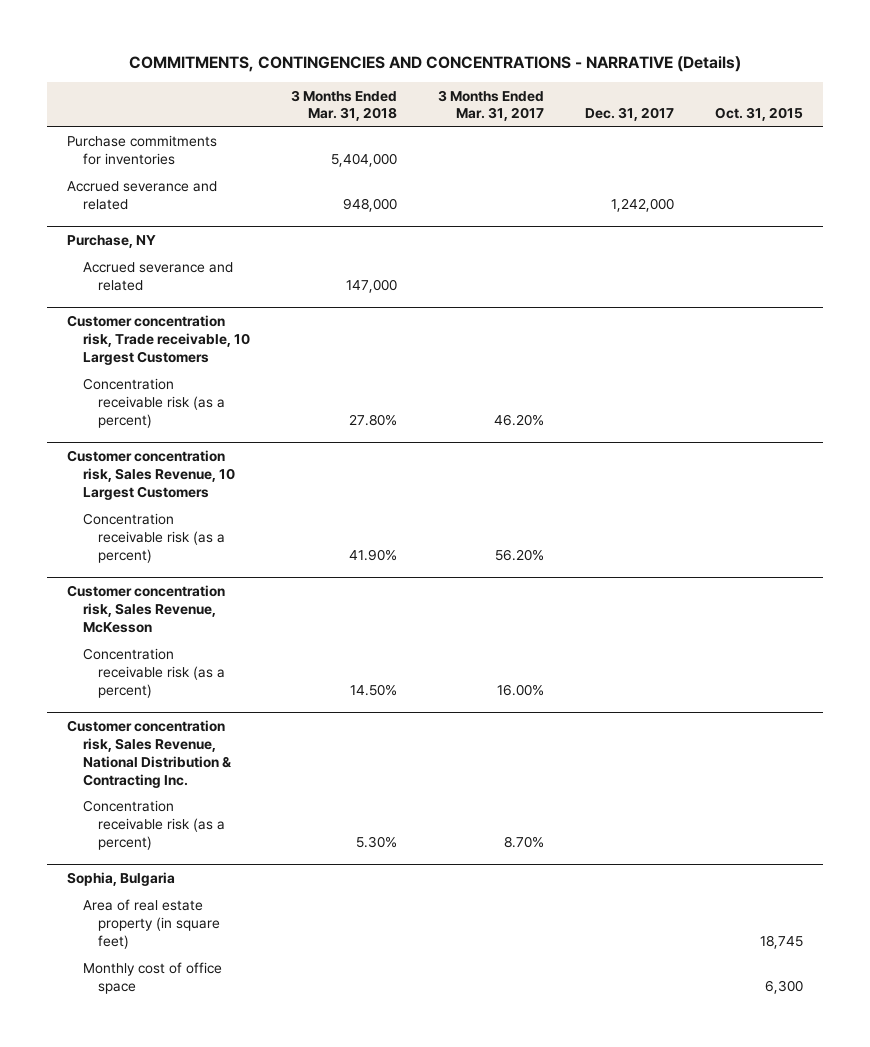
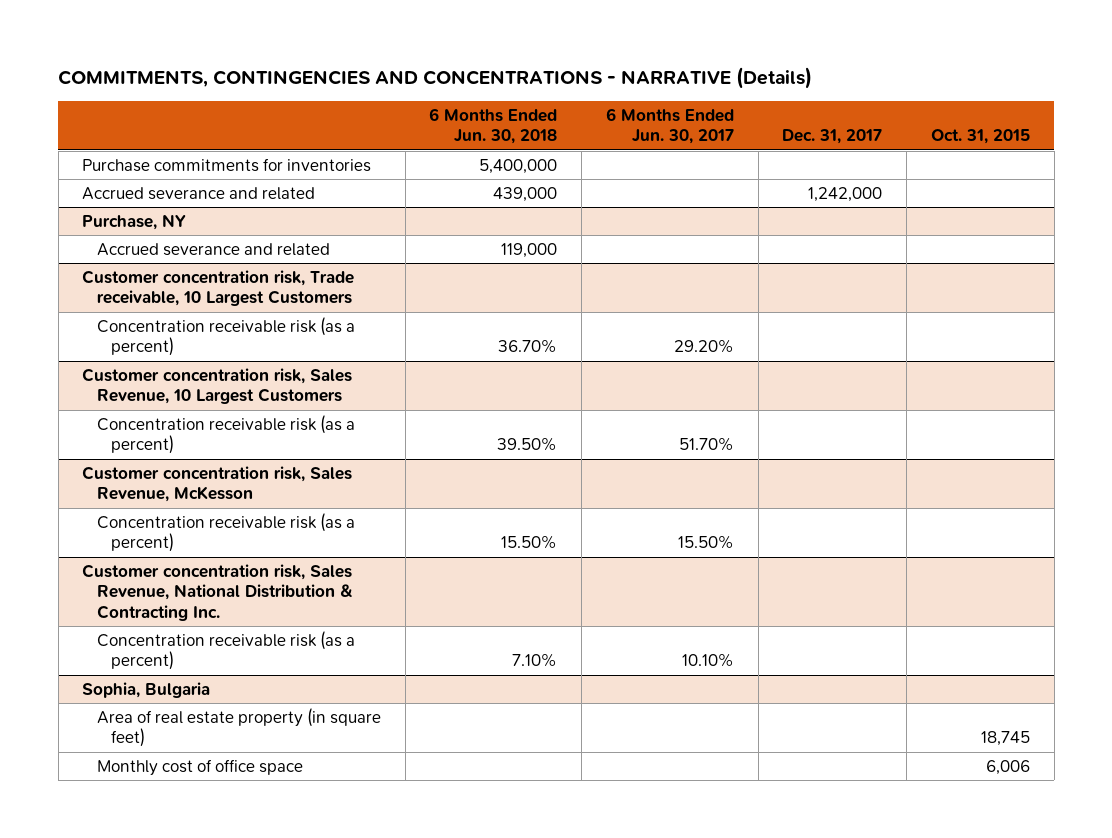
[290,89,397,122] 3 Months Ended Mar. 31, 2018 -> none
[437,89,544,122] 3 Months Ended Mar. 31, 2017 -> none
none -> [429,107,558,145] 6 Months Ended Jun. 30, 2018
none -> [605,107,734,145] 6 Months Ended Jun. 30, 2017
[764,980,803,995] 6,300 -> [985,759,1030,775] 6,006

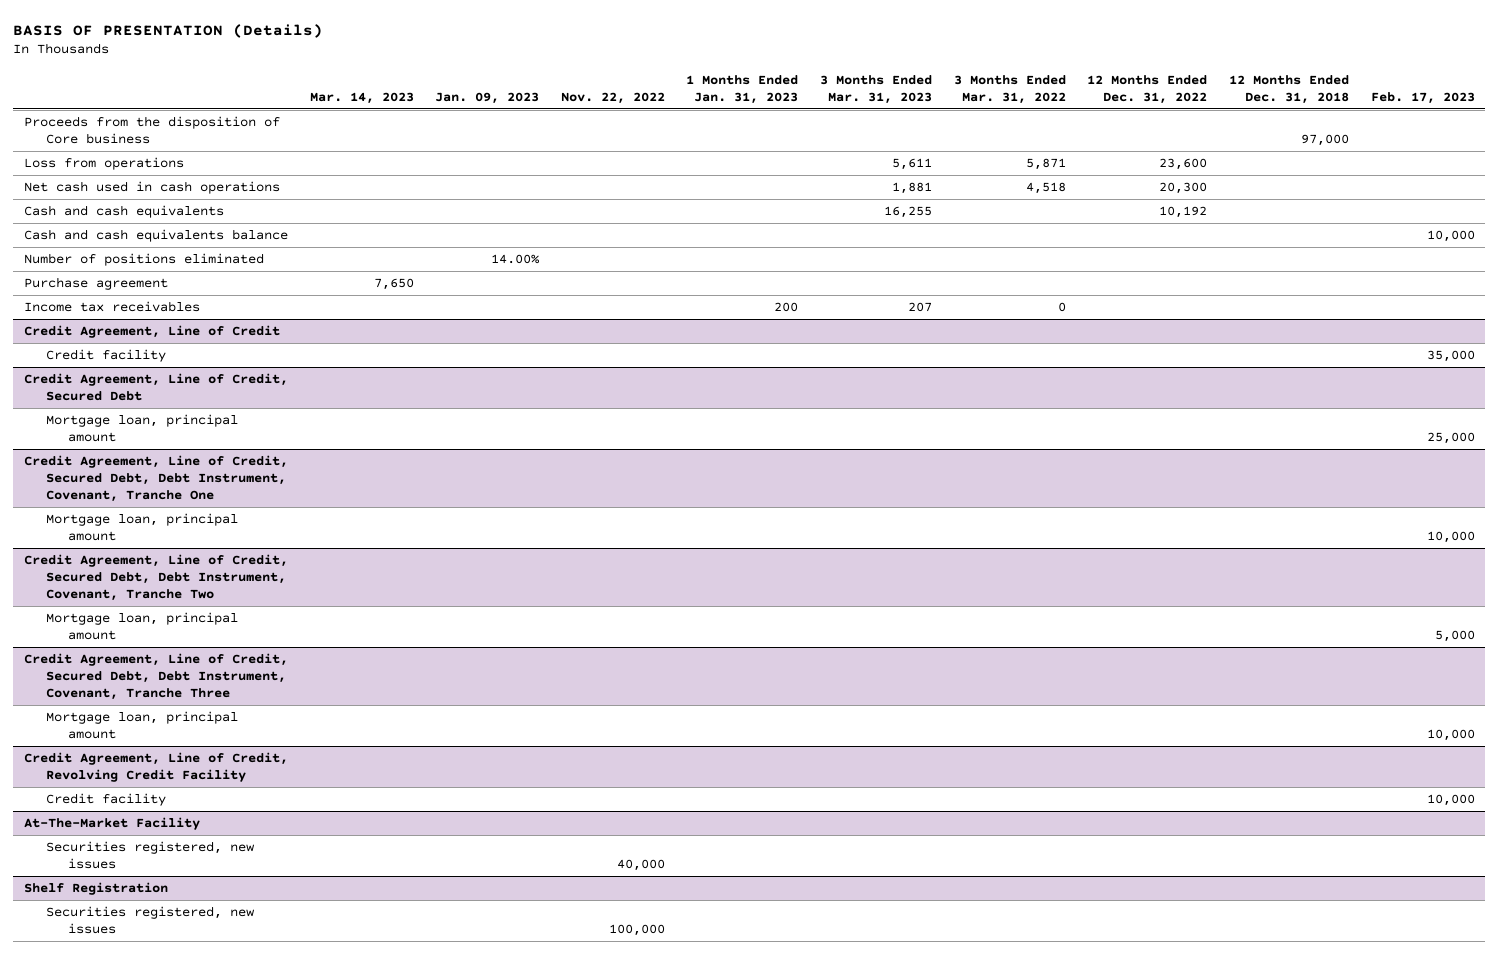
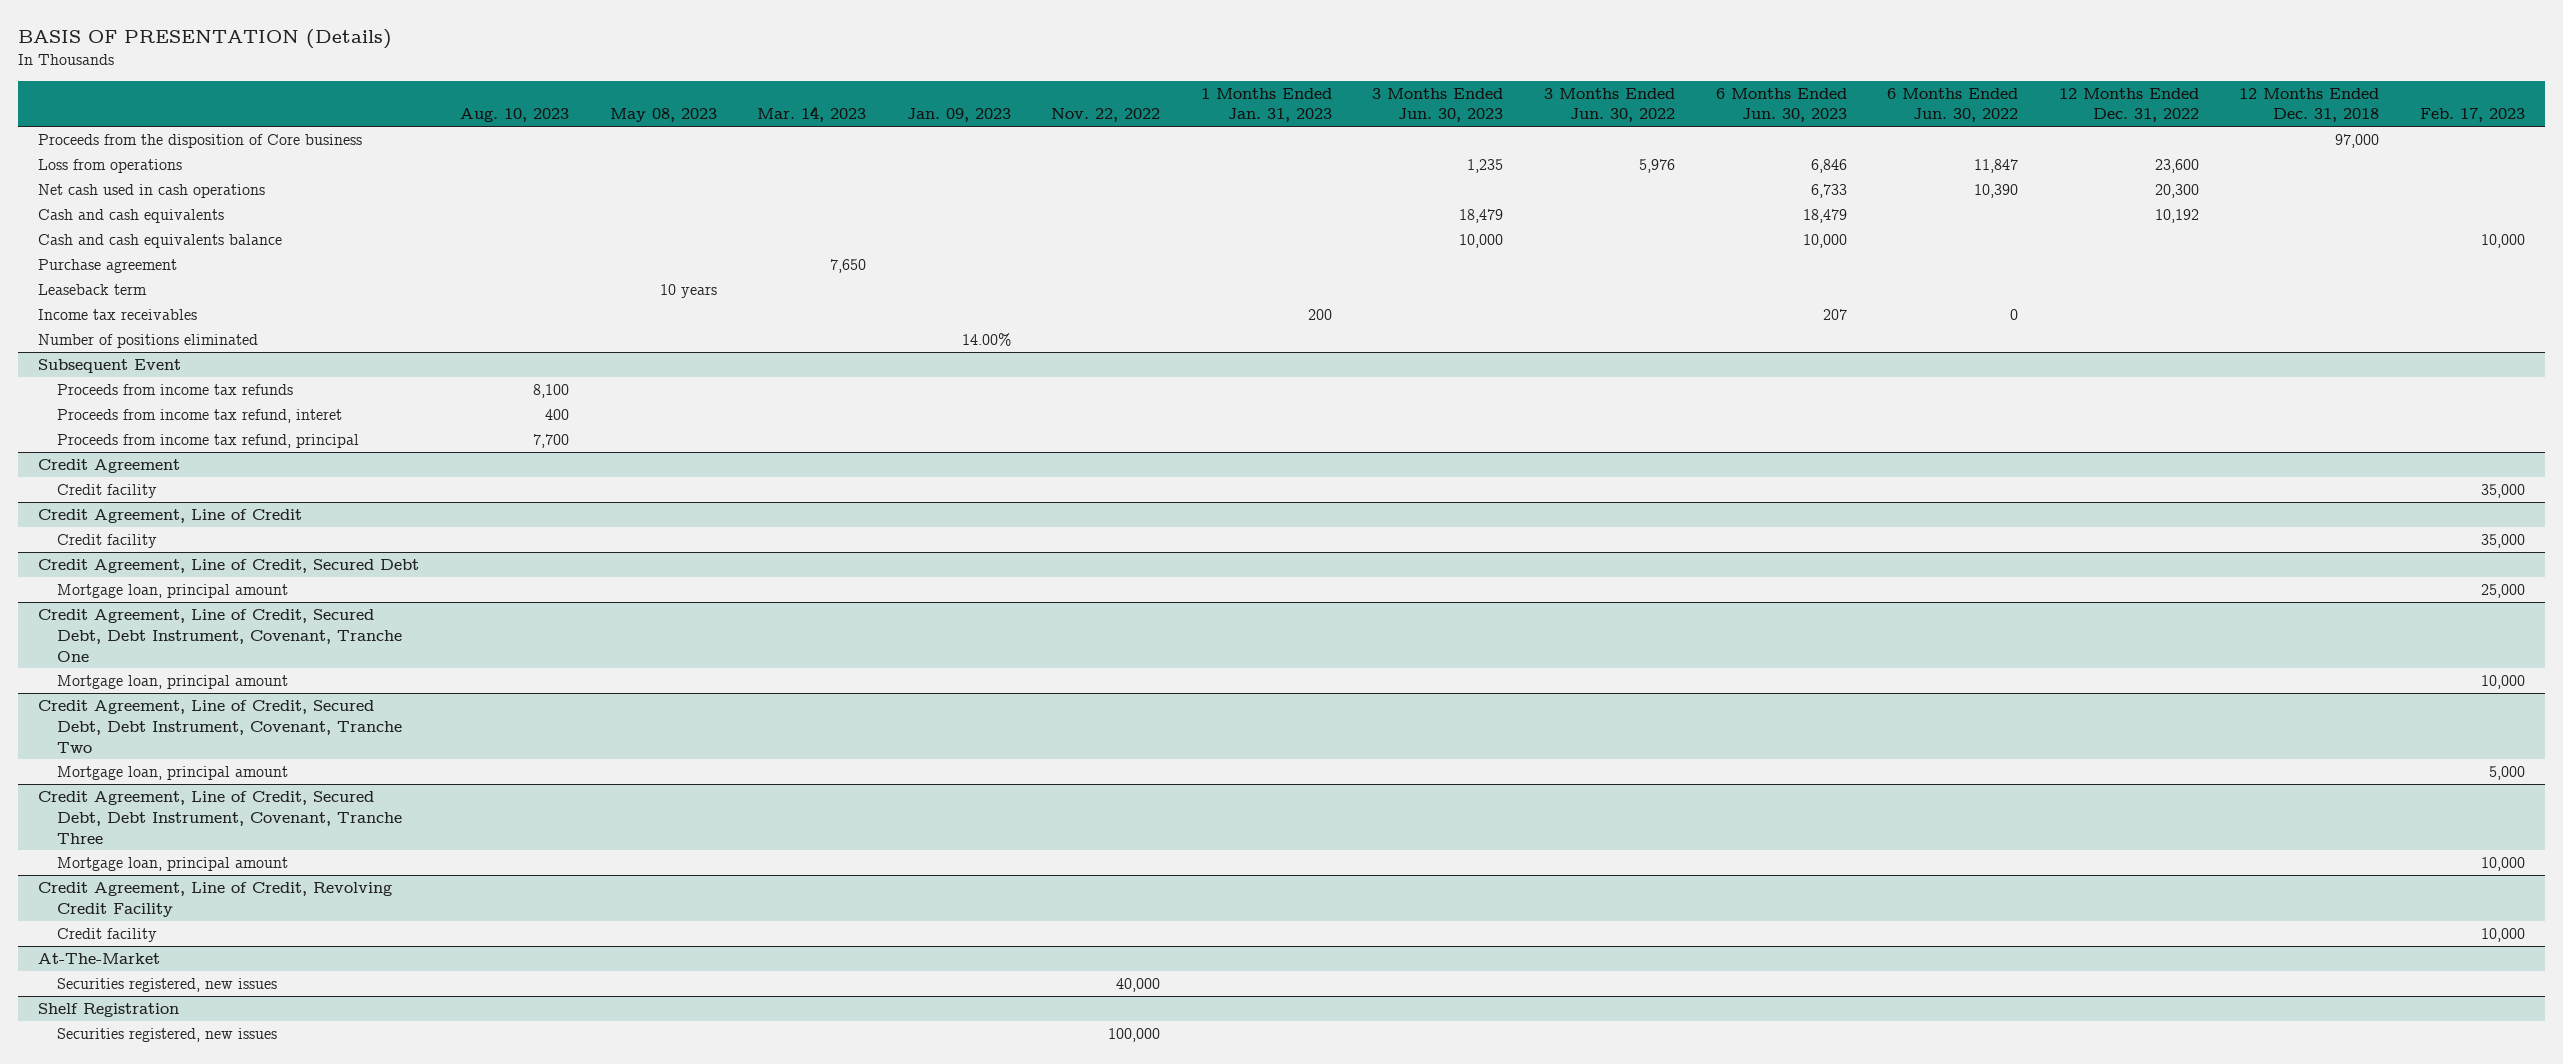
[820,74,933,104] 3 Months Ended Mar. 31, 2023 -> none
[953,74,1066,104] 3 Months Ended Mar. 31, 2022 -> none
none -> [459,108,569,123] Aug. 10, 2023
none -> [609,108,717,123] May 08, 2023
none -> [1372,87,1504,123] 3 Months Ended Jun. 30, 2023
none -> [1544,87,1676,123] 3 Months Ended Jun. 30, 2022
none -> [1715,87,1847,123] 6 Months Ended Jun. 30, 2023
none -> [1887,87,2019,123] 6 Months Ended Jun. 30, 2022
none -> [38,283,148,295] Leaseback term
[23,253,264,267] Number of positions eliminated -> [38,333,259,348] Number of positions eliminated
none -> [38,358,182,373] Subsequent Event
none -> [57,383,294,395] Proceeds from income tax refunds
none -> [57,408,343,423] Proceeds from income tax refund, interet
none -> [57,433,360,448] Proceeds from income tax refund, principal
none -> [38,458,181,473] Credit Agreement
none -> [57,483,158,498] Credit facility
[23,817,200,831] At-The-Market Facility -> [38,952,161,964] At-The-Market

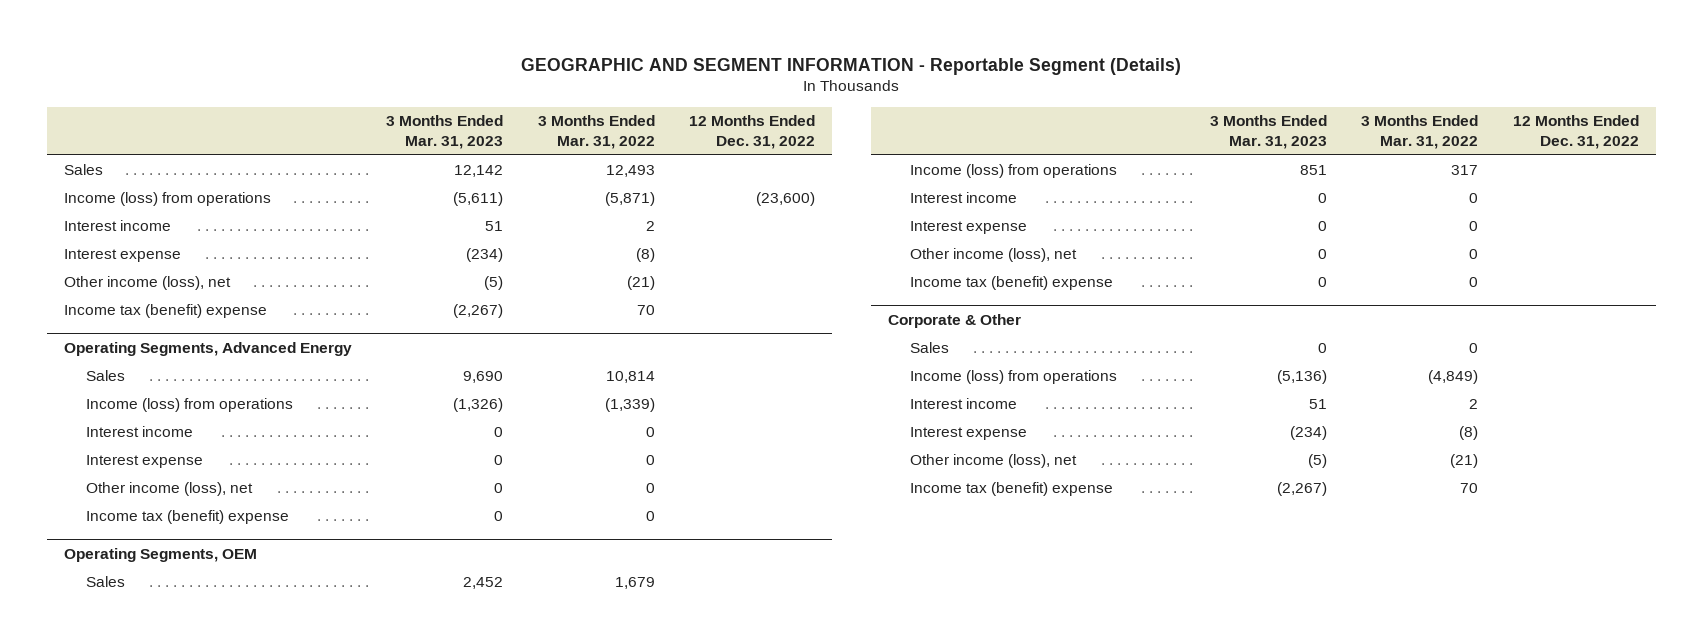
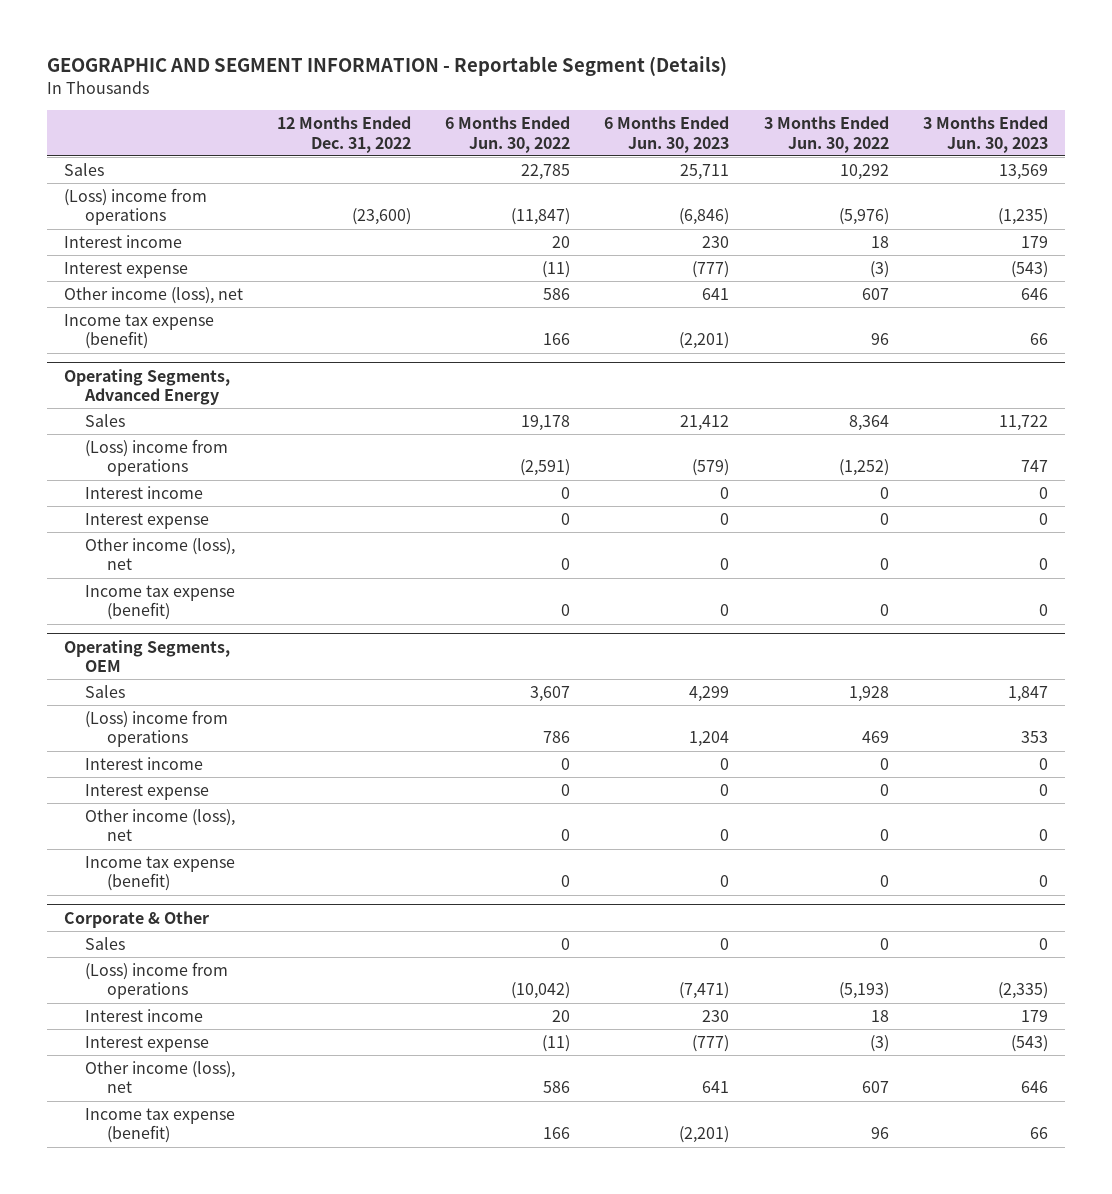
[386,115,504,149] 3 Months Ended Mar. 31, 2023 -> none
[537,115,655,149] 3 Months Ended Mar. 31, 2022 -> none
none -> [445,115,571,153] 6 Months Ended Jun. 30, 2022
none -> [604,115,730,153] 6 Months Ended Jun. 30, 2023
none -> [763,115,889,153] 3 Months Ended Jun. 30, 2022
none -> [922,115,1048,153] 3 Months Ended Jun. 30, 2023
[63,192,271,207] Income (loss) from operations -> [63,187,207,226] (Loss) income from operations
[63,304,267,319] Income tax (benefit) expense -> [63,313,214,350] Income tax expense (benefit)
[85,398,293,413] Income (loss) from operations -> [85,438,229,477] (Loss) income from operations
[85,510,289,525] Income tax (benefit) expense -> [85,584,236,621] Income tax expense (benefit)
[909,164,1117,179] Income (loss) from operations -> [85,709,229,748] (Loss) income from operations
[909,276,1113,291] Income tax (benefit) expense -> [85,855,236,892] Income tax expense (benefit)
[909,370,1117,385] Income (loss) from operations -> [85,961,229,1000] (Loss) income from operations
[909,482,1113,497] Income tax (benefit) expense -> [85,1107,236,1144] Income tax expense (benefit)

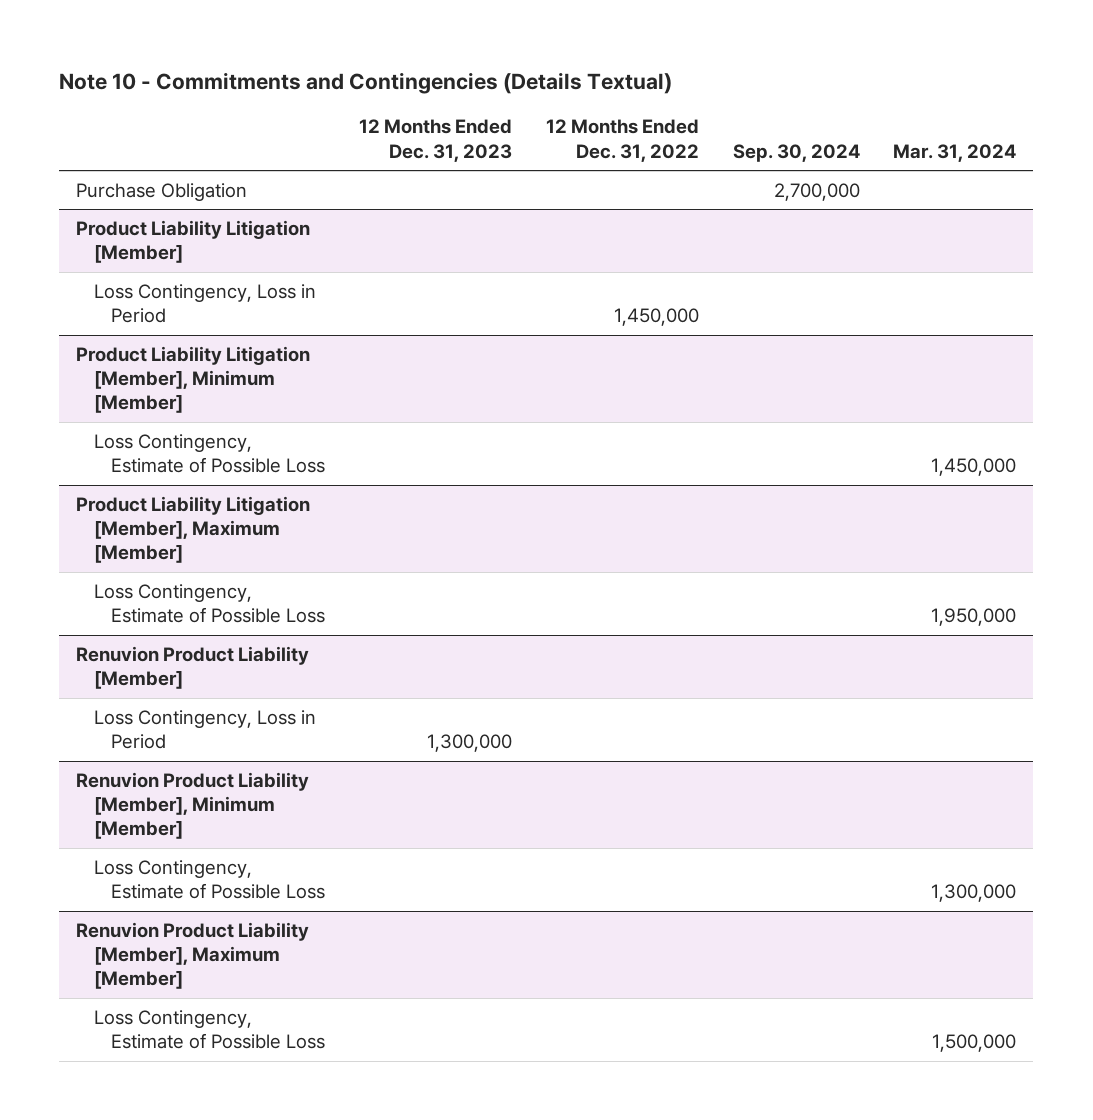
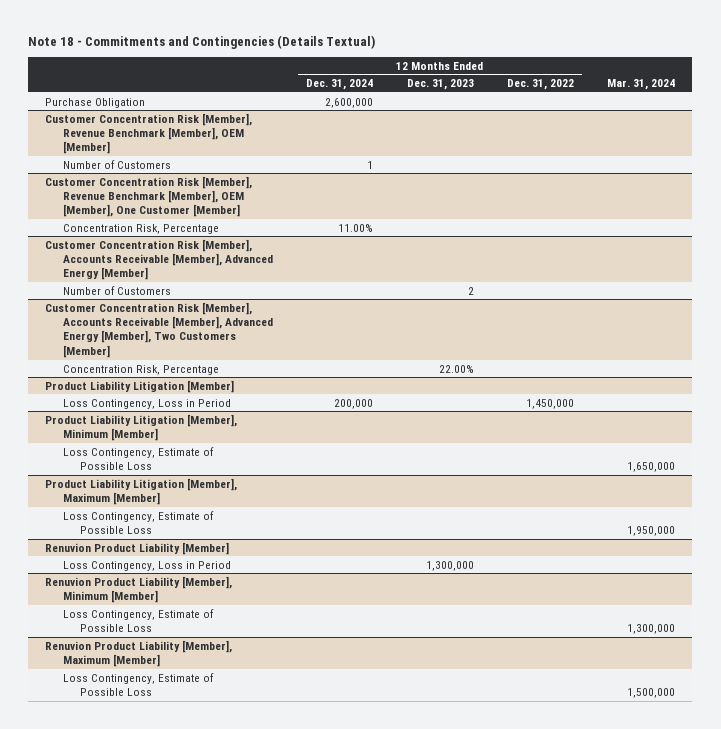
[59,71,673,94] Note 10 - Commitments and Contingencies (Details Textual) -> [28,35,376,50] Note 18 - Commitments and Contingencies (Details Textual)
[732,143,860,162] Sep. 30, 2024 -> none
none -> [306,79,374,91] Dec. 31, 2024
none -> [45,112,253,155] Customer Concentration Risk [Member], Revenue Benchmark [Member], OEM [Member]
none -> [62,159,171,169] Number of Customers
none -> [45,175,253,218] Customer Concentration Risk [Member], Revenue Benchmark [Member], OEM [Member], One Customer [Member]
none -> [62,223,219,234] Concentration Risk, Percentage
none -> [45,238,273,281] Customer Concentration Risk [Member], Accounts Receivable [Member], Advanced Energy [Member]
none -> [62,285,171,295] Number of Customers
none -> [45,301,273,358] Customer Concentration Risk [Member], Accounts Receivable [Member], Advanced Energy [Member], Two Customers [Member]
none -> [62,364,219,375] Concentration Risk, Percentage
[931,458,1017,477] 1,450,000 -> [627,462,676,473] 1,650,000

